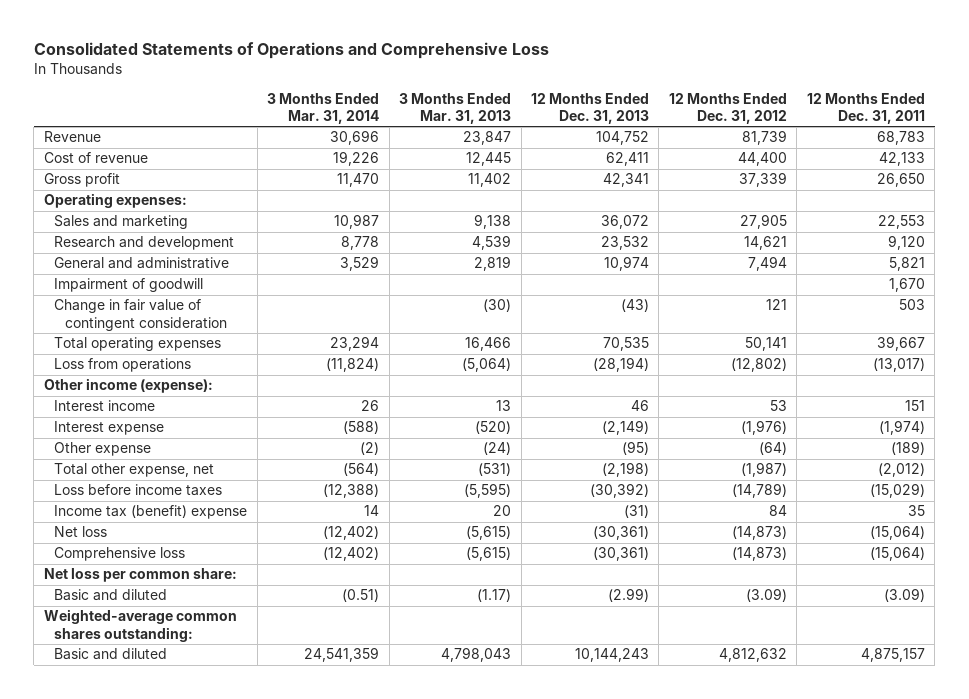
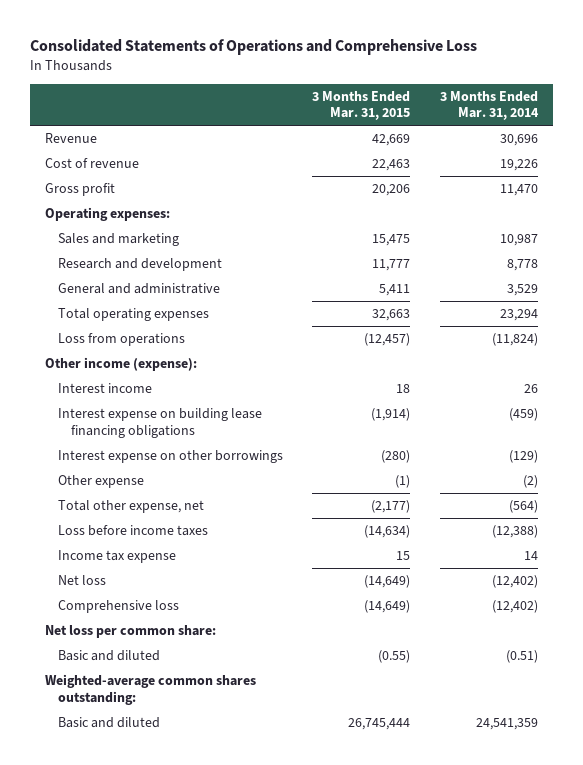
[399,92,512,125] 3 Months Ended Mar. 31, 2013 -> none
[531,92,650,125] 12 Months Ended Dec. 31, 2013 -> none
[668,92,787,125] 12 Months Ended Dec. 31, 2012 -> none
[806,92,925,125] 12 Months Ended Dec. 31, 2011 -> none
none -> [312,90,411,121] 3 Months Ended Mar. 31, 2015
[54,278,204,293] Impairment of goodwill -> none
[54,299,227,331] Change in fair value of contingent consideration -> none
[54,421,165,436] Interest expense -> none
none -> [57,408,262,438] Interest expense on building lease financing obligations
none -> [57,450,283,464] Interest expense on other borrowings
[54,505,248,520] Income tax (benefit) expense -> [57,550,176,564] Income tax expense

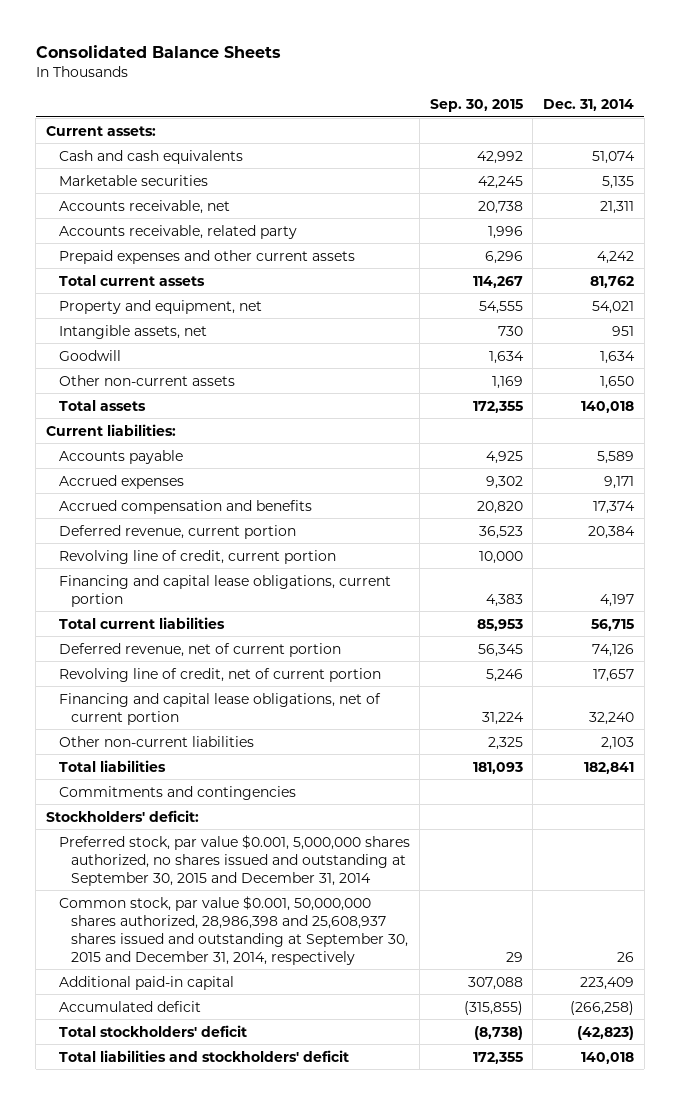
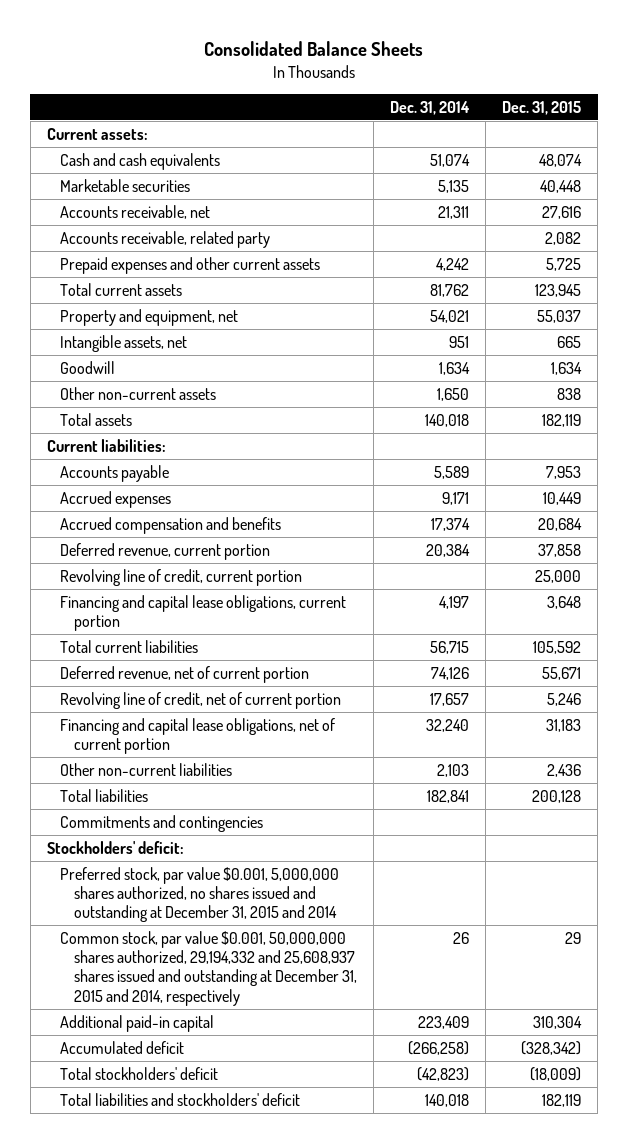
[429,98,523,112] Sep. 30, 2015 -> none
none -> [502,100,582,115] Dec. 31, 2015
[58,834,410,886] Preferred stock, par value $0.001, 5,000,000 shares authorized, no shares issued and outstanding at September 30, 2015 and December 31, 2014 -> [60,866,340,923] Preferred stock, par value $0.001, 5,000,000 shares authorized, no shares issued and outstanding at December 31, 2015 and 2014
[58,895,408,965] Common stock, par value $0.001, 50,000,000 shares authorized, 28,986,398 and 25,608,937 shares issued and outstanding at September 30, 2015 and December 31, 2014, respectively -> [60,930,357,1006] Common stock, par value $0.001, 50,000,000 shares authorized, 29,194,332 and 25,608,937 shares issued and outstanding at December 31, 2015 and 2014, respectively

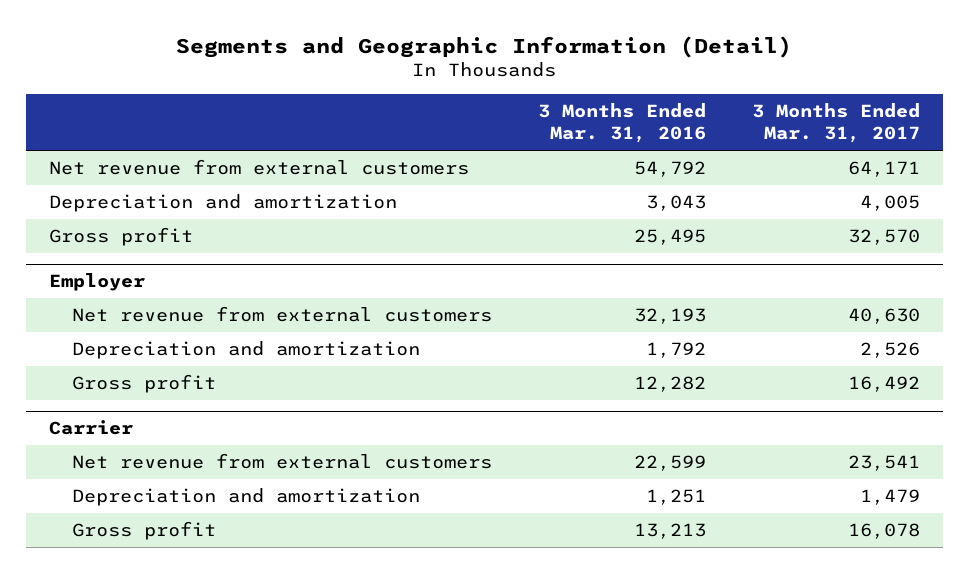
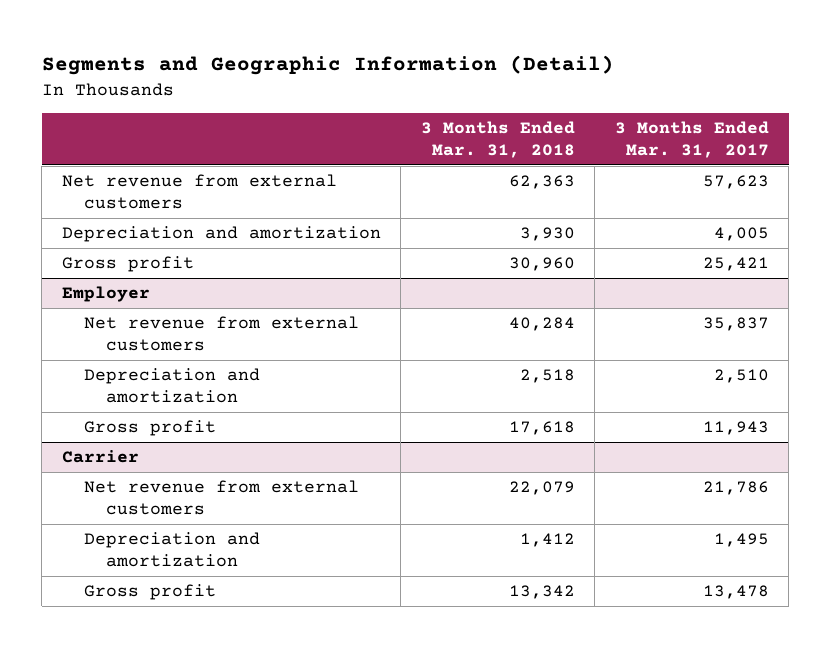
[537,102,706,144] 3 Months Ended Mar. 31, 2016 -> none
none -> [420,121,575,158] 3 Months Ended Mar. 31, 2018
[847,161,920,178] 64,171 -> [702,175,769,190] 57,623
[847,229,920,246] 32,570 -> [702,257,769,272] 25,421
[847,308,920,325] 40,630 -> [702,317,769,332] 35,837
[859,342,920,359] 2,526 -> [713,369,769,384] 2,510
[847,376,920,393] 16,492 -> [702,421,769,436] 11,943
[847,455,920,472] 23,541 -> [702,481,769,496] 21,786
[859,489,920,506] 1,479 -> [713,533,769,548] 1,495
[847,523,920,540] 16,078 -> [702,585,769,600] 13,478

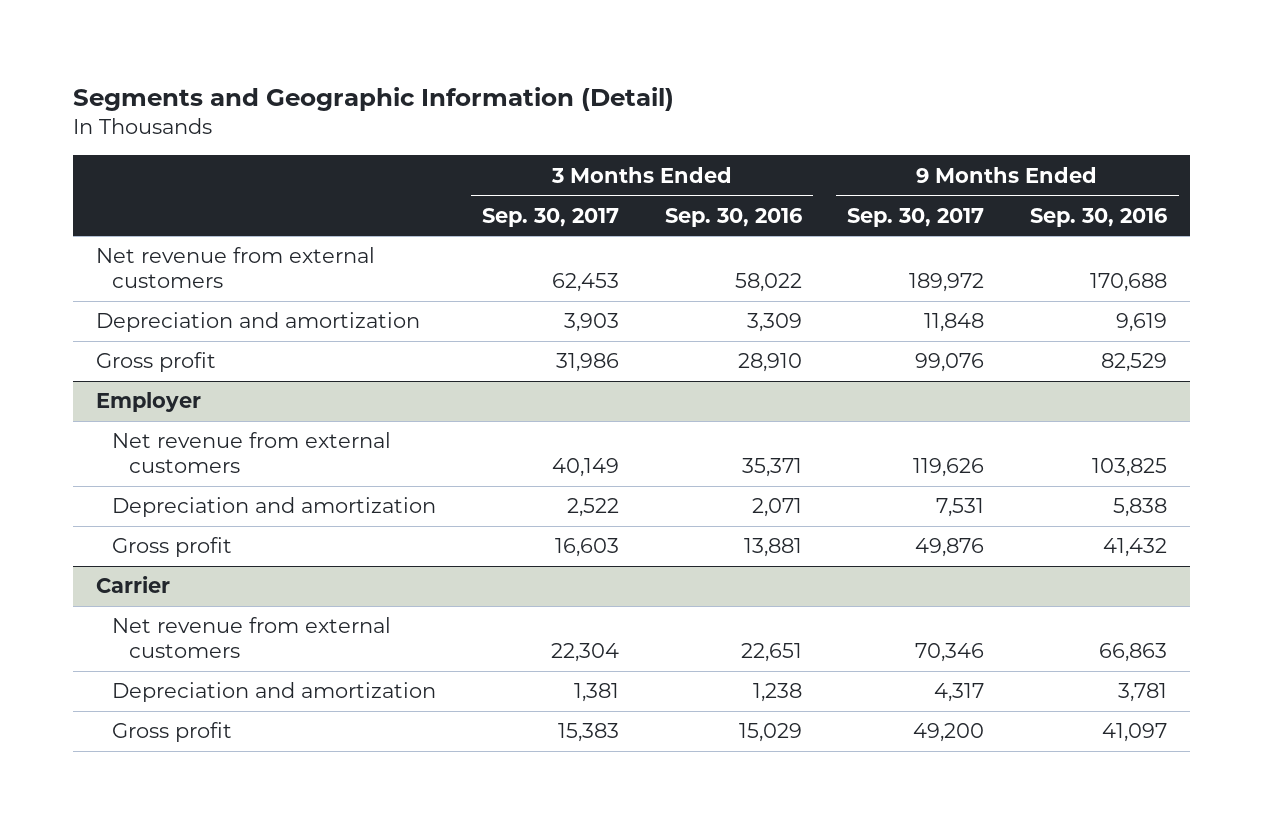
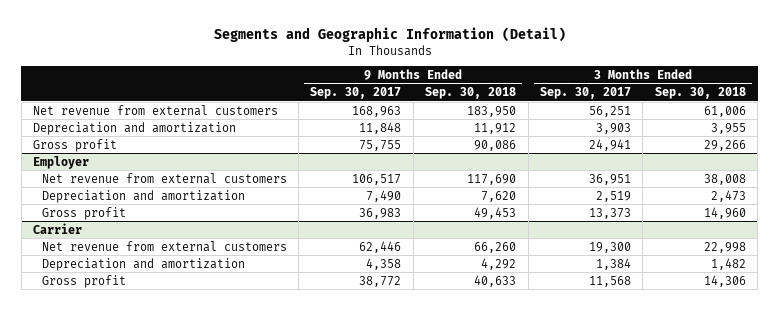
[664,207,802,227] Sep. 30, 2016 -> none
[1030,207,1168,227] Sep. 30, 2016 -> none
none -> [425,86,517,99] Sep. 30, 2018
none -> [654,86,746,99] Sep. 30, 2018
[551,273,619,293] 62,453 -> [589,105,632,117] 56,251
[909,273,985,293] 189,972 -> [352,105,402,117] 168,963
[555,353,619,373] 31,986 -> [589,138,632,151] 24,941
[915,353,985,373] 99,076 -> [359,139,402,151] 75,755
[551,458,619,478] 40,149 -> [589,173,632,185] 36,951
[913,458,985,478] 119,626 -> [352,173,402,185] 106,517
[566,498,619,518] 2,522 -> [596,190,632,202] 2,519
[936,498,985,518] 7,531 -> [366,189,402,202] 7,490
[554,538,619,558] 16,603 -> [589,207,632,219] 13,373
[915,538,985,558] 49,876 -> [359,207,402,219] 36,983
[550,643,619,663] 22,304 -> [589,241,632,253] 19,300
[915,643,985,663] 70,346 -> [359,240,402,253] 62,446
[573,683,619,703] 1,381 -> [596,257,632,270] 1,384
[934,683,985,703] 4,317 -> [366,257,402,270] 4,358
[557,723,619,743] 15,383 -> [589,275,632,287] 11,568
[913,723,985,743] 49,200 -> [359,275,402,287] 38,772

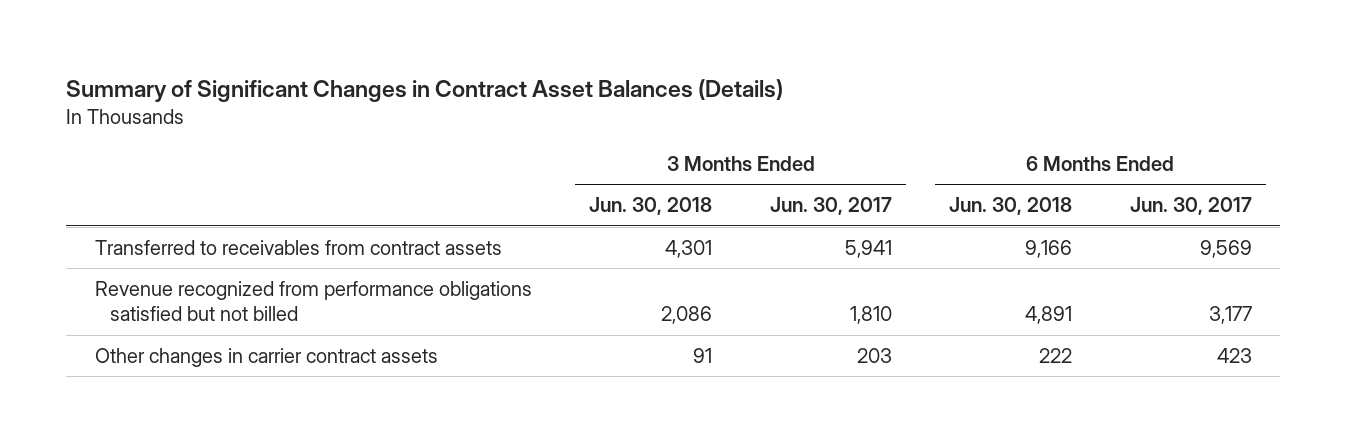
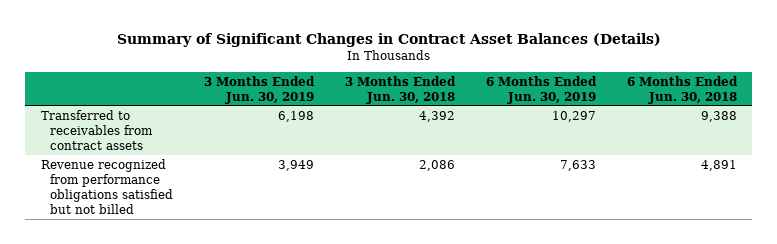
[769,197,892,216] Jun. 30, 2017 -> none
[1129,197,1252,216] Jun. 30, 2017 -> none
none -> [204,75,316,104] 3 Months Ended Jun. 30, 2019
none -> [485,75,597,104] 6 Months Ended Jun. 30, 2019
[665,239,713,258] 4,301 -> [418,110,455,122] 4,392
[1025,239,1073,258] 9,166 -> [700,110,737,122] 9,388
[94,347,438,367] Other changes in carrier contract assets -> none

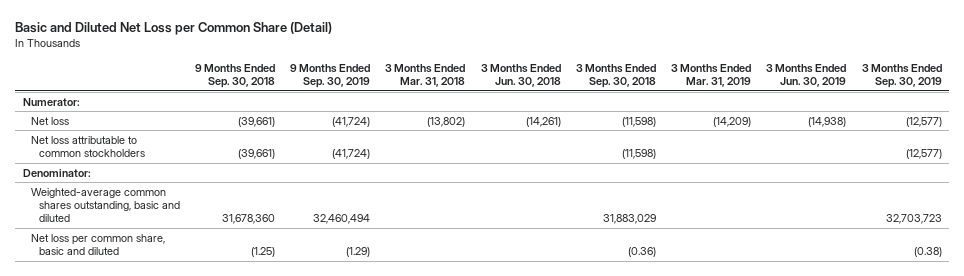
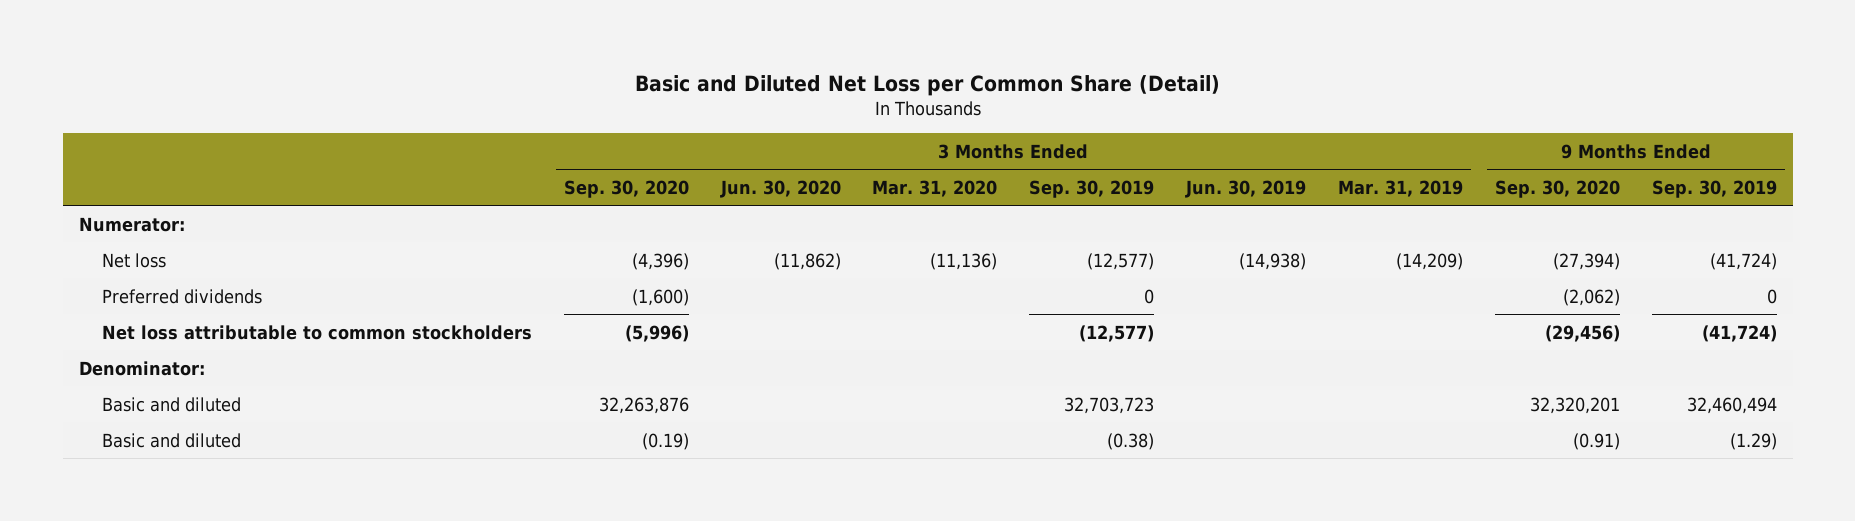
[195,64,276,89] 9 Months Ended Sep. 30, 2018 -> none
[385,64,466,88] 3 Months Ended Mar. 31, 2018 -> none
[480,64,561,88] 3 Months Ended Jun. 30, 2018 -> none
[575,64,656,89] 3 Months Ended Sep. 30, 2018 -> none
none -> [563,179,689,198] Sep. 30, 2020
none -> [719,179,841,198] Jun. 30, 2020
none -> [872,179,998,197] Mar. 31, 2020
none -> [1494,179,1620,198] Sep. 30, 2020
none -> [101,288,262,304] Preferred dividends
[30,187,180,222] Weighted-average common shares outstanding, basic and diluted -> [101,396,241,412] Basic and diluted
[30,233,165,255] Net loss per common share, basic and diluted -> [101,432,241,448] Basic and diluted

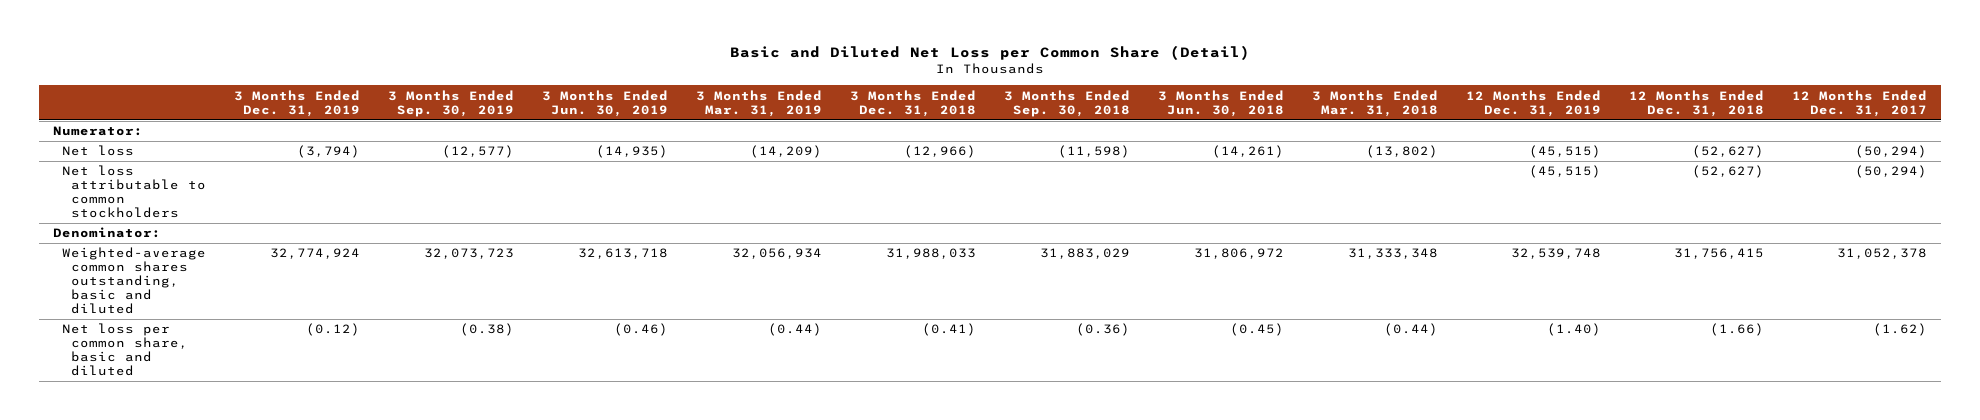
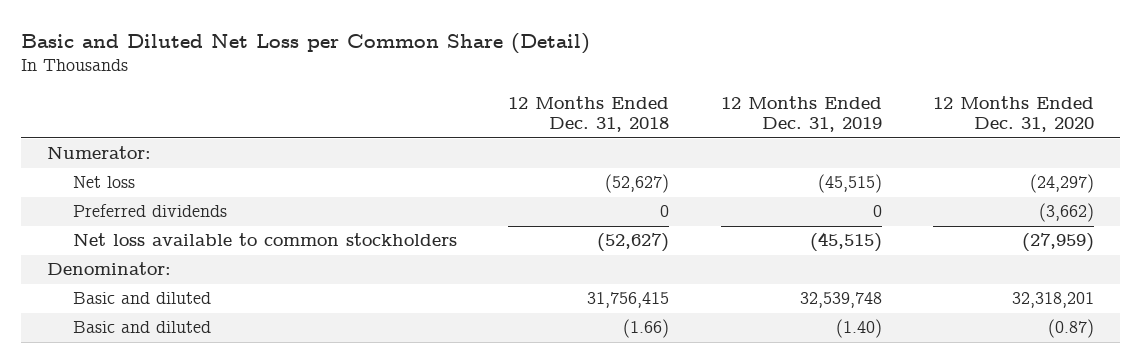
[234,89,361,117] 3 Months Ended Dec. 31, 2019 -> none
[388,89,515,117] 3 Months Ended Sep. 30, 2019 -> none
[542,89,669,117] 3 Months Ended Jun. 30, 2019 -> none
[696,89,823,117] 3 Months Ended Mar. 31, 2019 -> none
[850,89,977,117] 3 Months Ended Dec. 31, 2018 -> none
[1004,89,1131,117] 3 Months Ended Sep. 30, 2018 -> none
[1158,89,1285,117] 3 Months Ended Jun. 30, 2018 -> none
[1312,89,1439,117] 3 Months Ended Mar. 31, 2018 -> none
[1792,89,1928,117] 12 Months Ended Dec. 31, 2017 -> none
none -> [933,95,1095,133] 12 Months Ended Dec. 31, 2020
none -> [72,204,227,218] Preferred dividends
[61,165,207,219] Net loss attributable to common stockholders -> [72,233,457,247] Net loss available to common stockholders
[61,247,206,315] Weighted-average common shares outstanding, basic and diluted -> [72,292,211,305] Basic and diluted
[61,323,189,377] Net loss per common share, basic and diluted -> [72,321,211,334] Basic and diluted

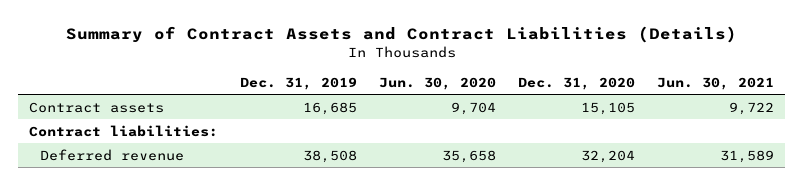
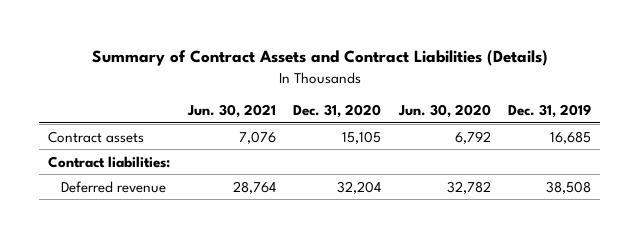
[451,101,497,115] 9,704 -> [454,130,491,144] 6,792
[728,101,774,115] 9,722 -> [238,130,276,144] 7,076
[442,149,497,163] 35,658 -> [446,180,491,194] 32,782
[719,149,774,163] 31,589 -> [232,180,276,194] 28,764

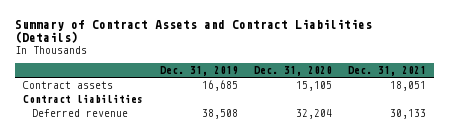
[186,104,276,119] Jun. 30, 2021 -> none
[397,104,491,119] Jun. 30, 2020 -> none
none -> [348,66,427,77] Dec. 31, 2021
[47,155,170,168] Contract liabilities: -> [23,94,144,104] Contract liabilities

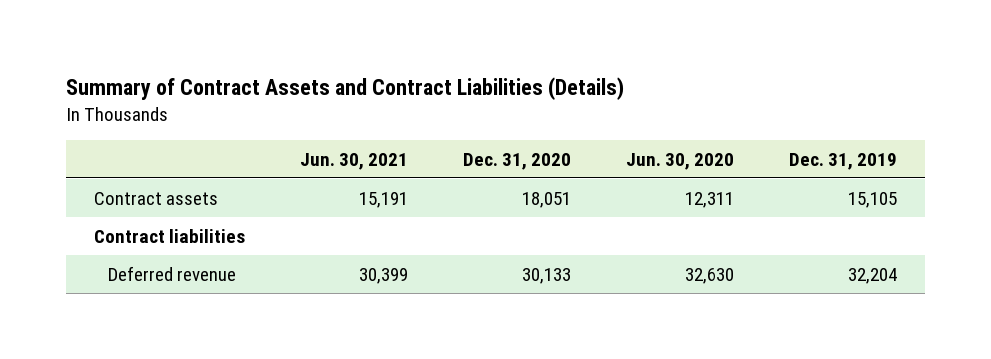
[348,66,427,77] Dec. 31, 2021 -> none
none -> [299,152,408,170] Jun. 30, 2021
none -> [626,152,735,170] Jun. 30, 2020
[201,80,238,92] 16,685 -> [848,191,898,208] 15,105
[295,81,332,92] 15,105 -> [521,191,571,208] 18,051
[201,109,238,120] 38,508 -> [848,267,898,284] 32,204
[295,109,332,120] 32,204 -> [521,267,571,284] 30,133

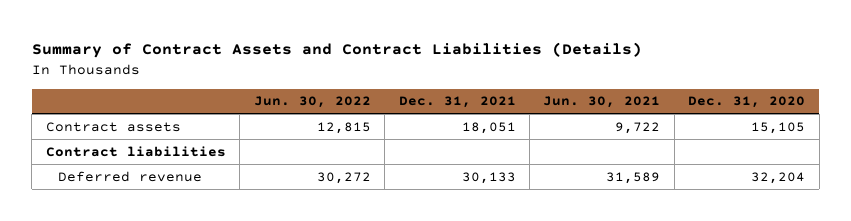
[626,152,735,170] Jun. 30, 2020 -> none
[789,152,898,170] Dec. 31, 2019 -> none
none -> [253,96,371,109] Jun. 30, 2022
none -> [398,96,516,109] Dec. 31, 2021
[358,191,408,208] 15,191 -> [615,121,661,134] 9,722
[521,191,571,208] 18,051 -> [751,121,806,134] 15,105
[358,267,408,284] 30,399 -> [606,171,661,184] 31,589
[521,267,571,284] 30,133 -> [751,171,806,184] 32,204

